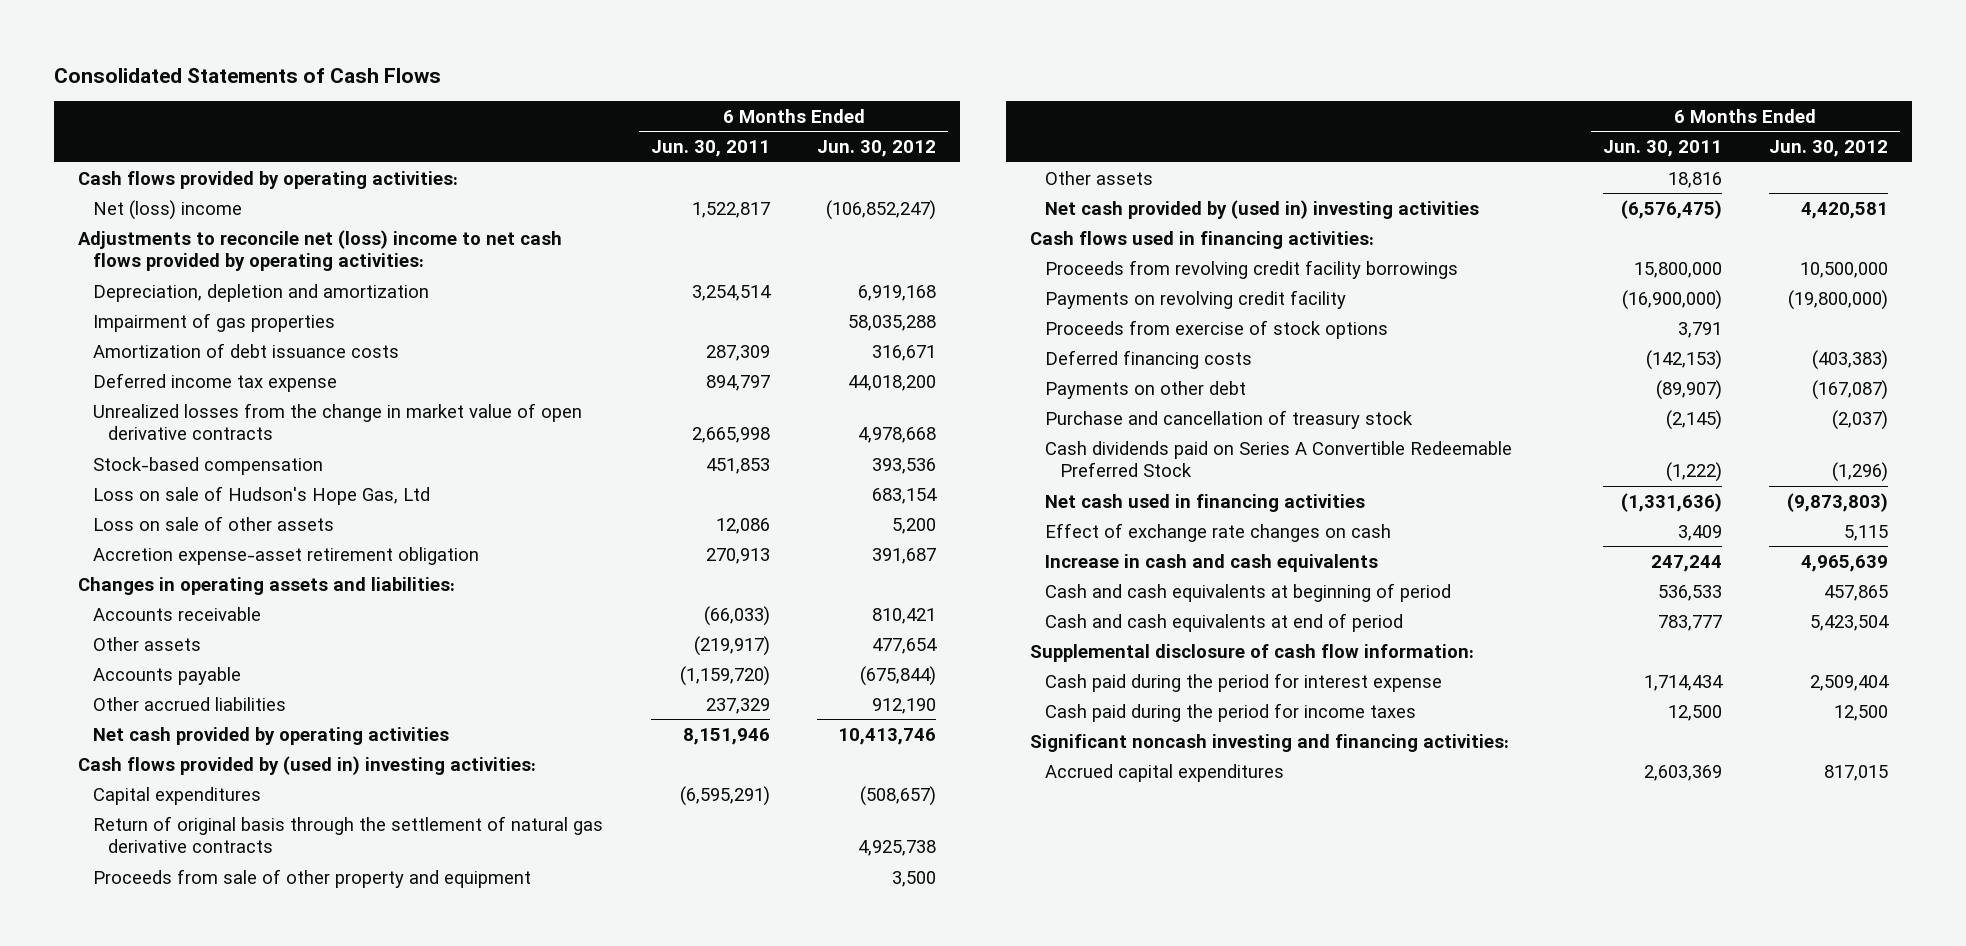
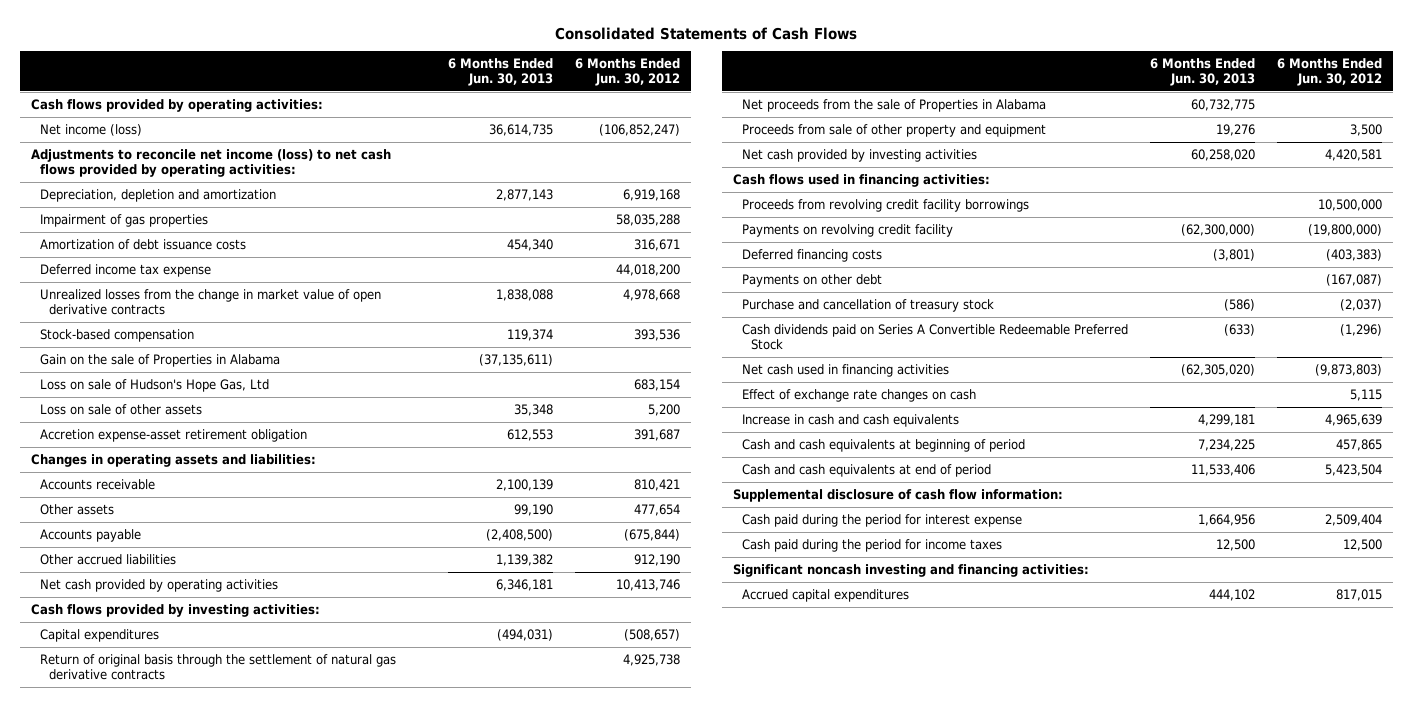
[650,139,770,157] Jun. 30, 2011 -> none
none -> [447,58,553,87] 6 Months Ended Jun. 30, 2013
[93,199,243,220] Net (loss) income -> [39,123,142,136] Net income (loss)
[77,229,562,272] Adjustments to reconcile net (loss) income to net cash flows provided by operating activities: -> [30,148,391,177] Adjustments to reconcile net income (loss) to net cash flows provided by operating activities:
none -> [39,353,280,367] Gain on the sale of Properties in Alabama
[77,755,536,775] Cash flows provided by (used in) investing activities: -> [30,603,320,617] Cash flows provided by investing activities:
none -> [741,98,1046,112] Net proceeds from the sale of Properties in Alabama
[1045,170,1154,185] Other assets -> none
[1045,199,1480,219] Net cash provided by (used in) investing activities -> [741,148,977,162] Net cash provided by investing activities
[1045,319,1389,339] Proceeds from exercise of stock options -> none

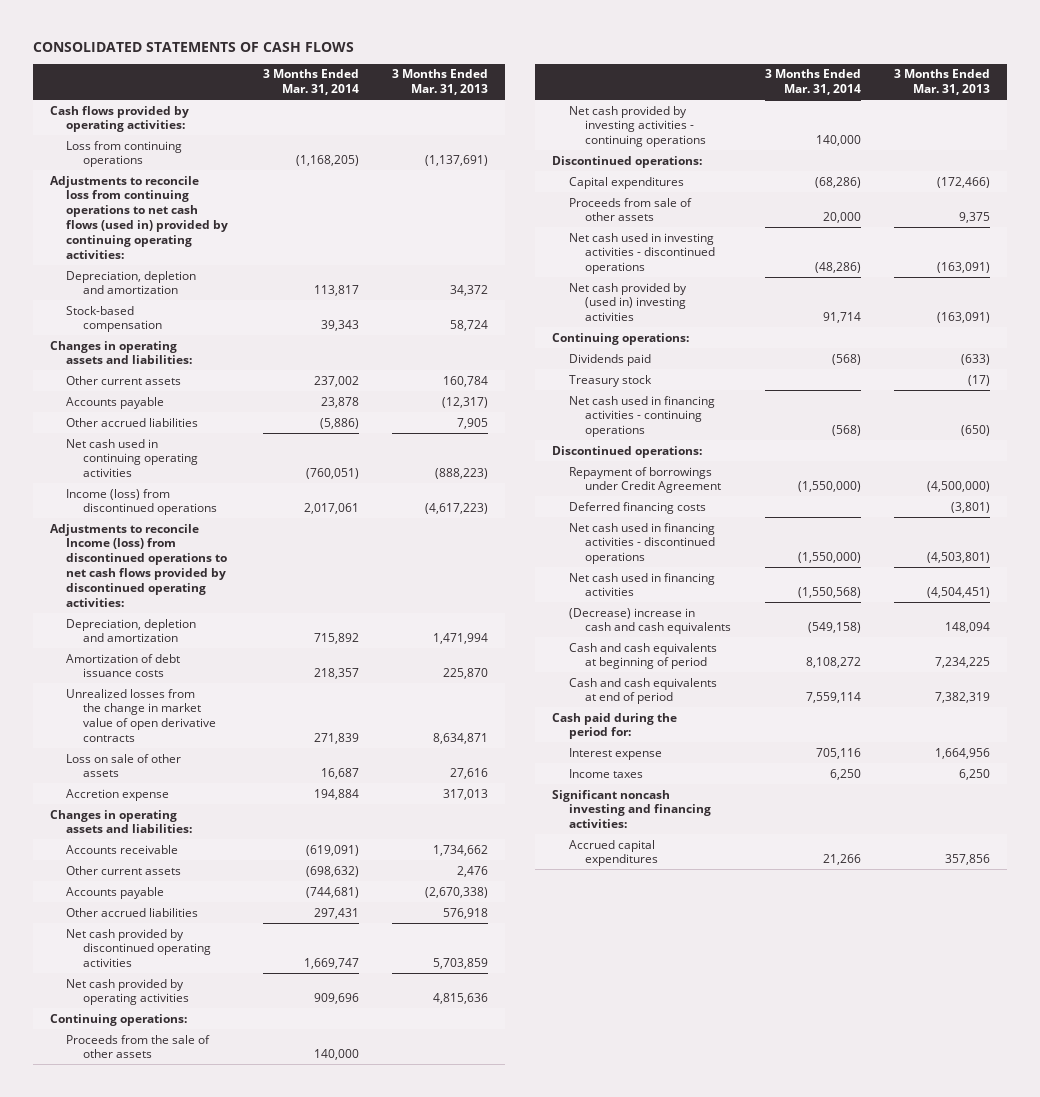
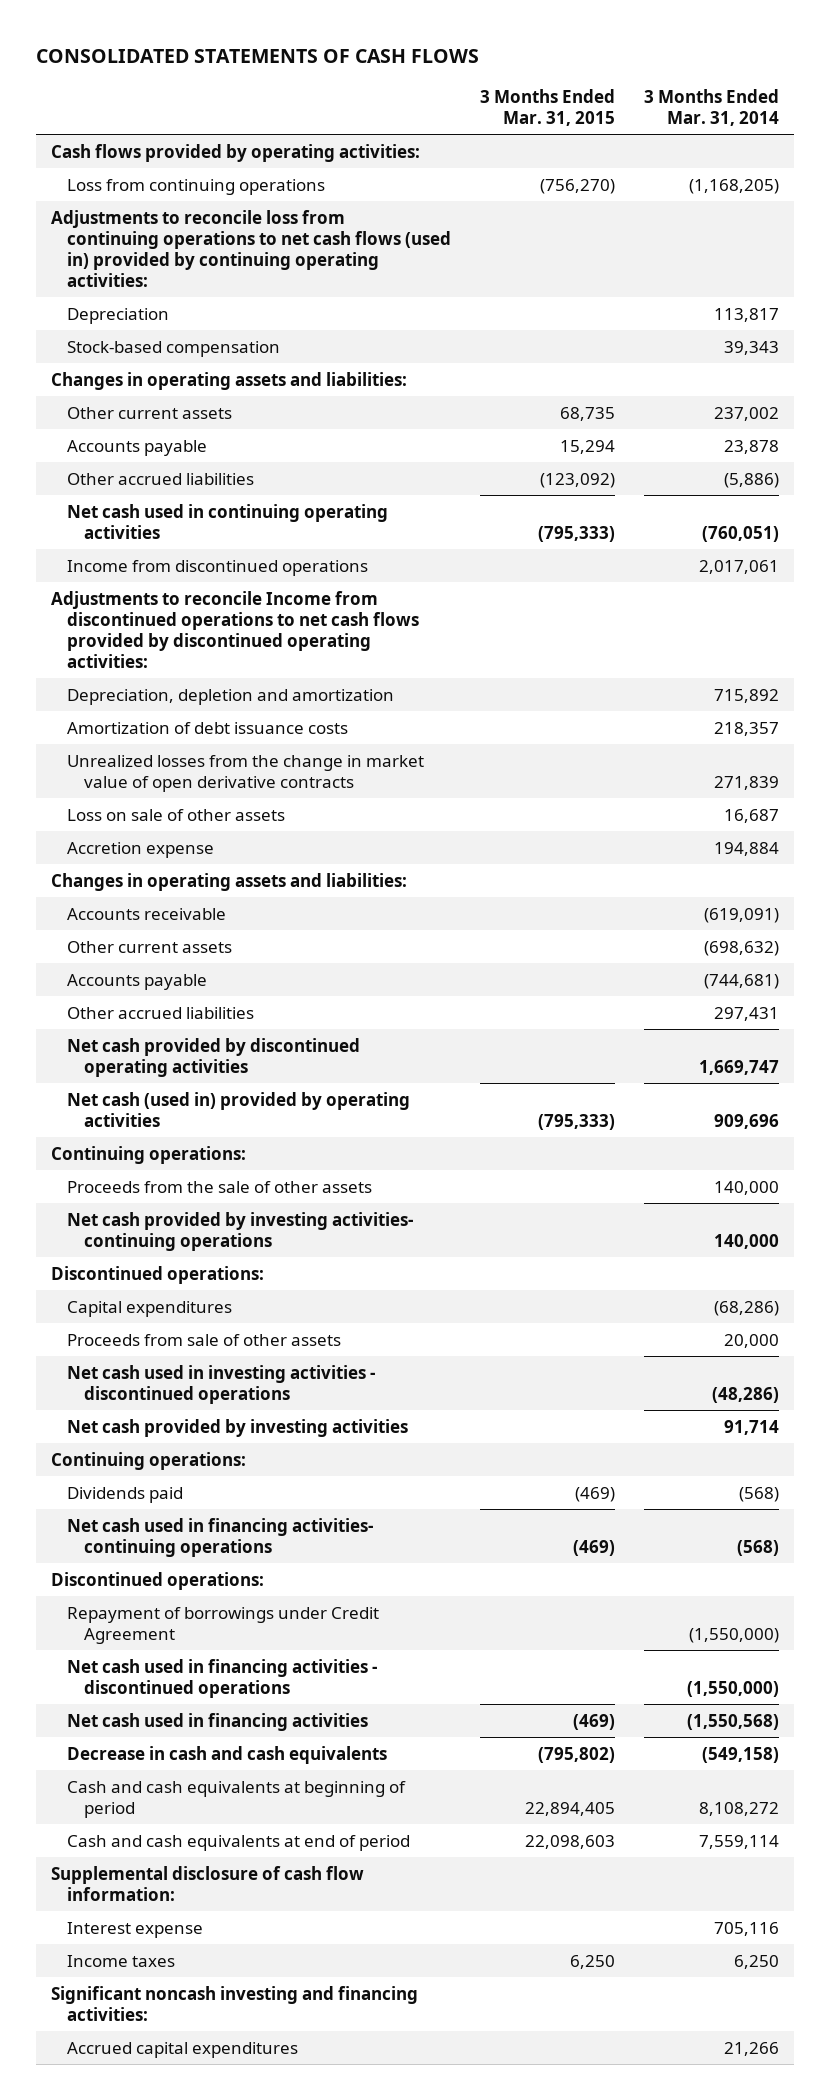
[392,69,489,95] 3 Months Ended Mar. 31, 2013 -> none
none -> [480,88,616,126] 3 Months Ended Mar. 31, 2015
[66,270,197,295] Depreciation, depletion and amortization -> [67,307,170,324] Depreciation
[66,488,217,516] Income (loss) from discontinued operations -> [67,559,369,576] Income from discontinued operations
[49,523,228,607] Adjustments to reconcile Income (loss) from discontinued operations to net cash flows provided by discontinued operating activities: -> [50,590,420,668] Adjustments to reconcile Income from discontinued operations to net cash flows provided by discontinued operating activities:
[66,978,189,1006] Net cash provided by operating activities -> [67,1091,411,1127] Net cash (used in) provided by operating activities
[568,105,707,148] Net cash provided by investing activities - continuing operations -> [67,1211,414,1251] Net cash provided by investing activities- continuing operations
[568,282,687,322] Net cash provided by (used in) investing activities -> [67,1418,409,1437] Net cash provided by investing activities
[568,374,652,387] Treasury stock -> none
[568,395,715,438] Net cash used in financing activities - continuing operations -> [67,1517,374,1557] Net cash used in financing activities- continuing operations
[568,501,706,514] Deferred financing costs -> none
[568,607,732,635] (Decrease) increase in cash and cash equivalents -> [67,1745,388,1764] Decrease in cash and cash equivalents
[551,712,677,740] Cash paid during the period for: -> none
none -> [50,1865,364,1901] Supplemental disclosure of cash flow information:

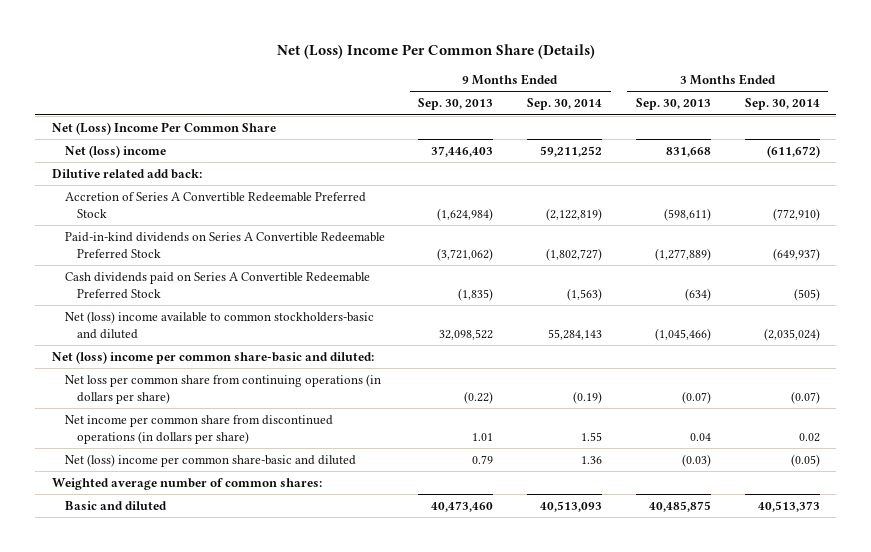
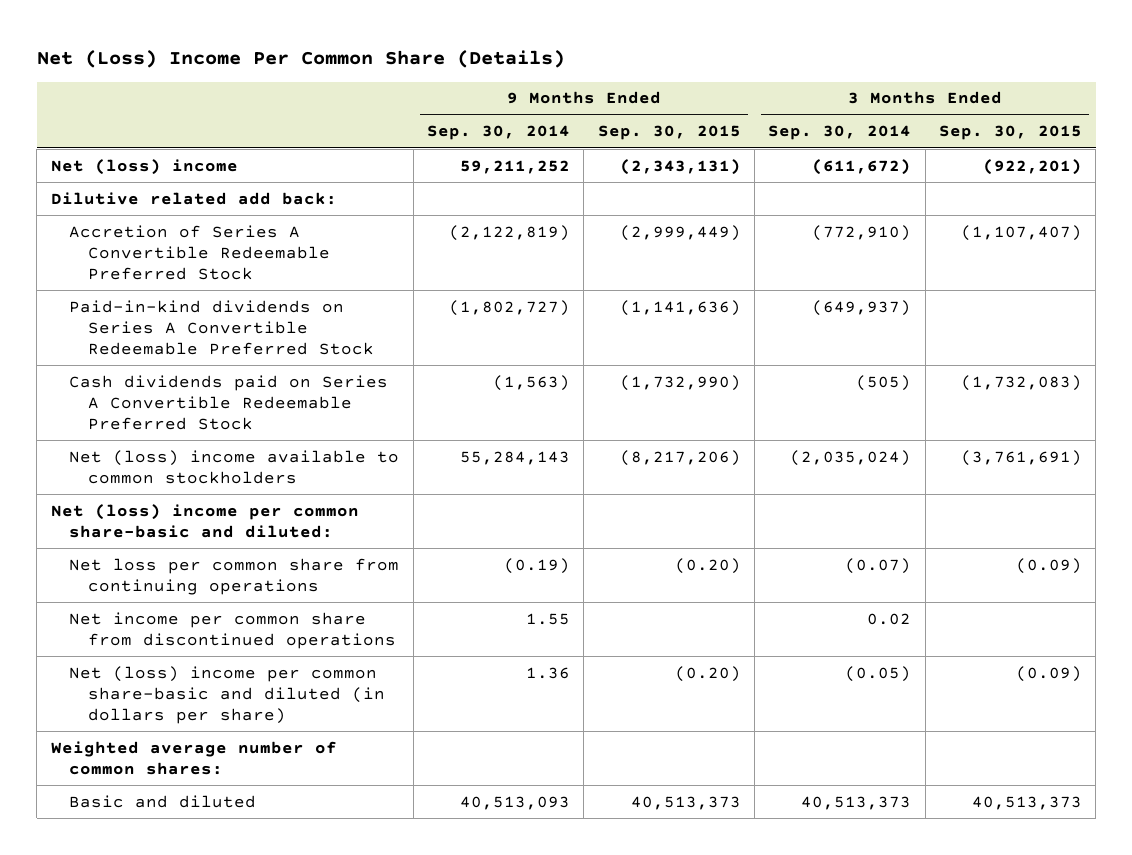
[418,98,494,111] Sep. 30, 2013 -> none
[635,98,711,111] Sep. 30, 2013 -> none
none -> [597,125,741,141] Sep. 30, 2015
none -> [938,125,1082,141] Sep. 30, 2015
[51,121,276,135] Net (Loss) Income Per Common Share -> none
[64,310,374,339] Net (loss) income available to common stockholders-basic and diluted -> [69,449,400,484] Net (loss) income available to common stockholders
[64,373,381,404] Net loss per common share from continuing operations (in dollars per share) -> [69,557,400,595] Net loss per common share from continuing operations
[64,414,333,444] Net income per common share from discontinued operations (in dollars per share) -> [69,611,397,649] Net income per common share from discontinued operations
[64,453,356,467] Net (loss) income per common share-basic and diluted -> [69,665,386,724] Net (loss) income per common share-basic and diluted (in dollars per share)

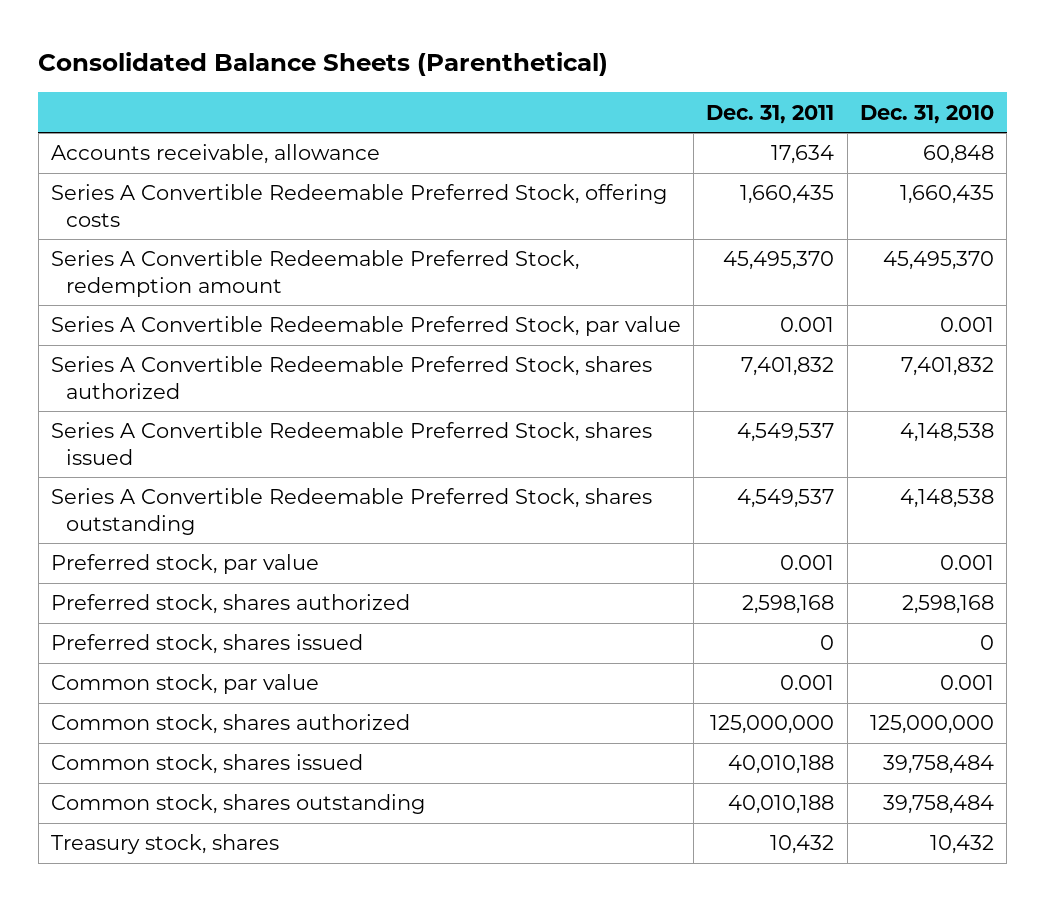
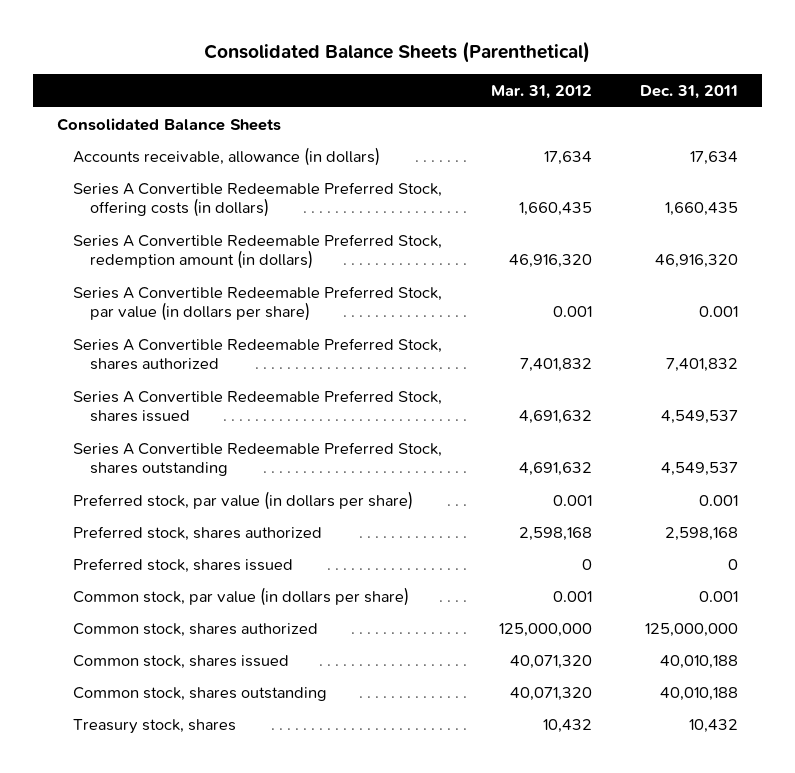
[859,104,994,124] Dec. 31, 2010 -> none
none -> [490,85,592,100] Mar. 31, 2012
none -> [56,117,281,131] Consolidated Balance Sheets
[51,144,381,165] Accounts receivable, allowance -> [73,146,381,166] Accounts receivable, allowance (in dollars)
[51,184,668,227] Series A Convertible Redeemable Preferred Stock, offering costs -> [73,181,443,218] Series A Convertible Redeemable Preferred Stock, offering costs (in dollars)
[51,250,580,297] Series A Convertible Redeemable Preferred Stock, redemption amount -> [73,233,443,270] Series A Convertible Redeemable Preferred Stock, redemption amount (in dollars)
[723,251,835,271] 45,495,370 -> [654,254,738,269] 46,916,320
[51,316,682,337] Series A Convertible Redeemable Preferred Stock, par value -> [73,285,443,322] Series A Convertible Redeemable Preferred Stock, par value (in dollars per share)
[51,554,320,575] Preferred stock, par value -> [73,490,414,510] Preferred stock, par value (in dollars per share)
[51,674,320,695] Common stock, par value -> [73,586,410,606] Common stock, par value (in dollars per share)

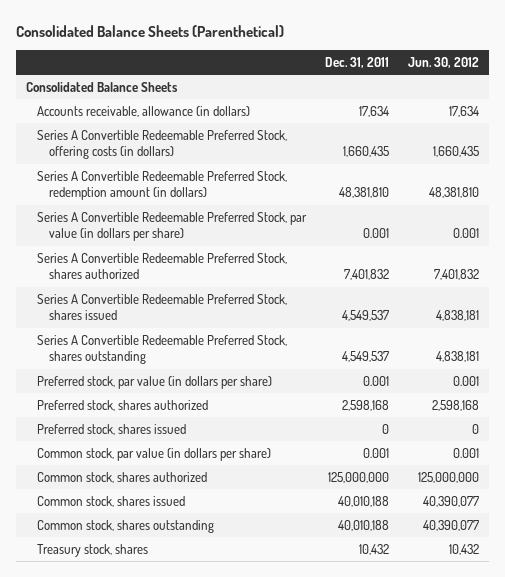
[490,85,592,100] Mar. 31, 2012 -> none
none -> [408,57,480,69] Jun. 30, 2012
[654,254,738,269] 46,916,320 -> [339,187,390,199] 48,381,810

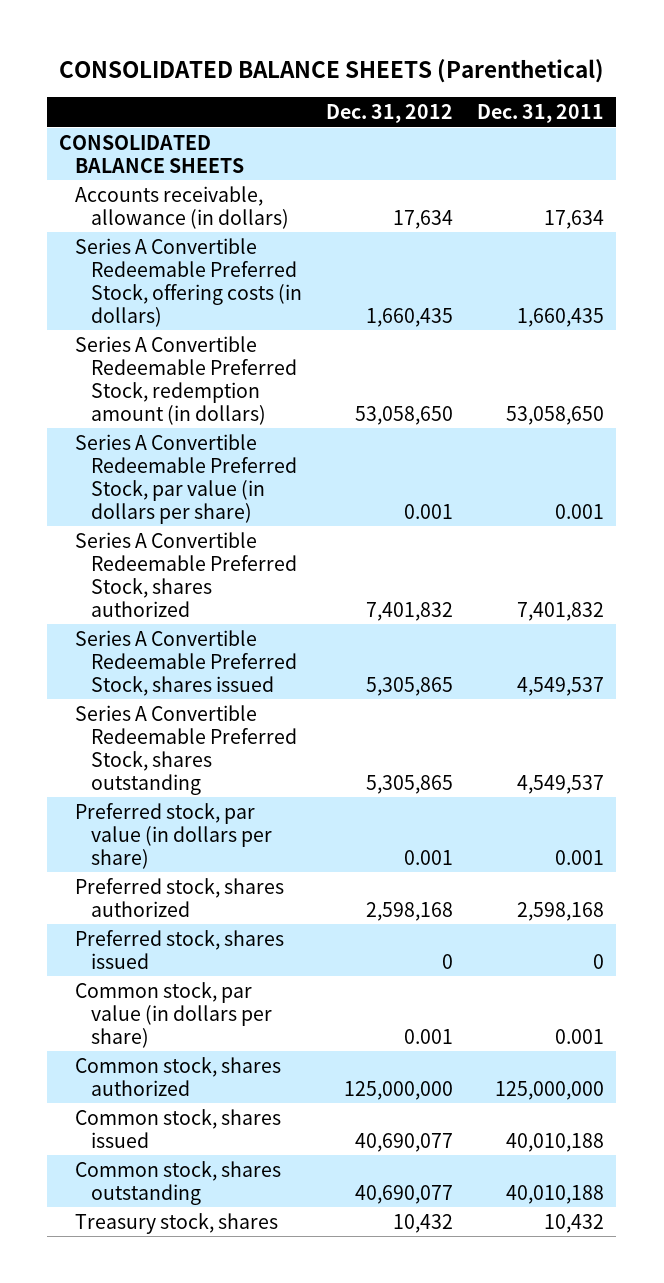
[16,24,285,37] Consolidated Balance Sheets (Parenthetical) -> [58,58,604,83] CONSOLIDATED BALANCE SHEETS (Parenthetical)
[408,57,480,69] Jun. 30, 2012 -> none
none -> [326,104,454,124] Dec. 31, 2012
[25,82,178,93] Consolidated Balance Sheets -> [59,134,245,173] CONSOLIDATED BALANCE SHEETS
[339,187,390,199] 48,381,810 -> [506,405,605,425] 53,058,650

